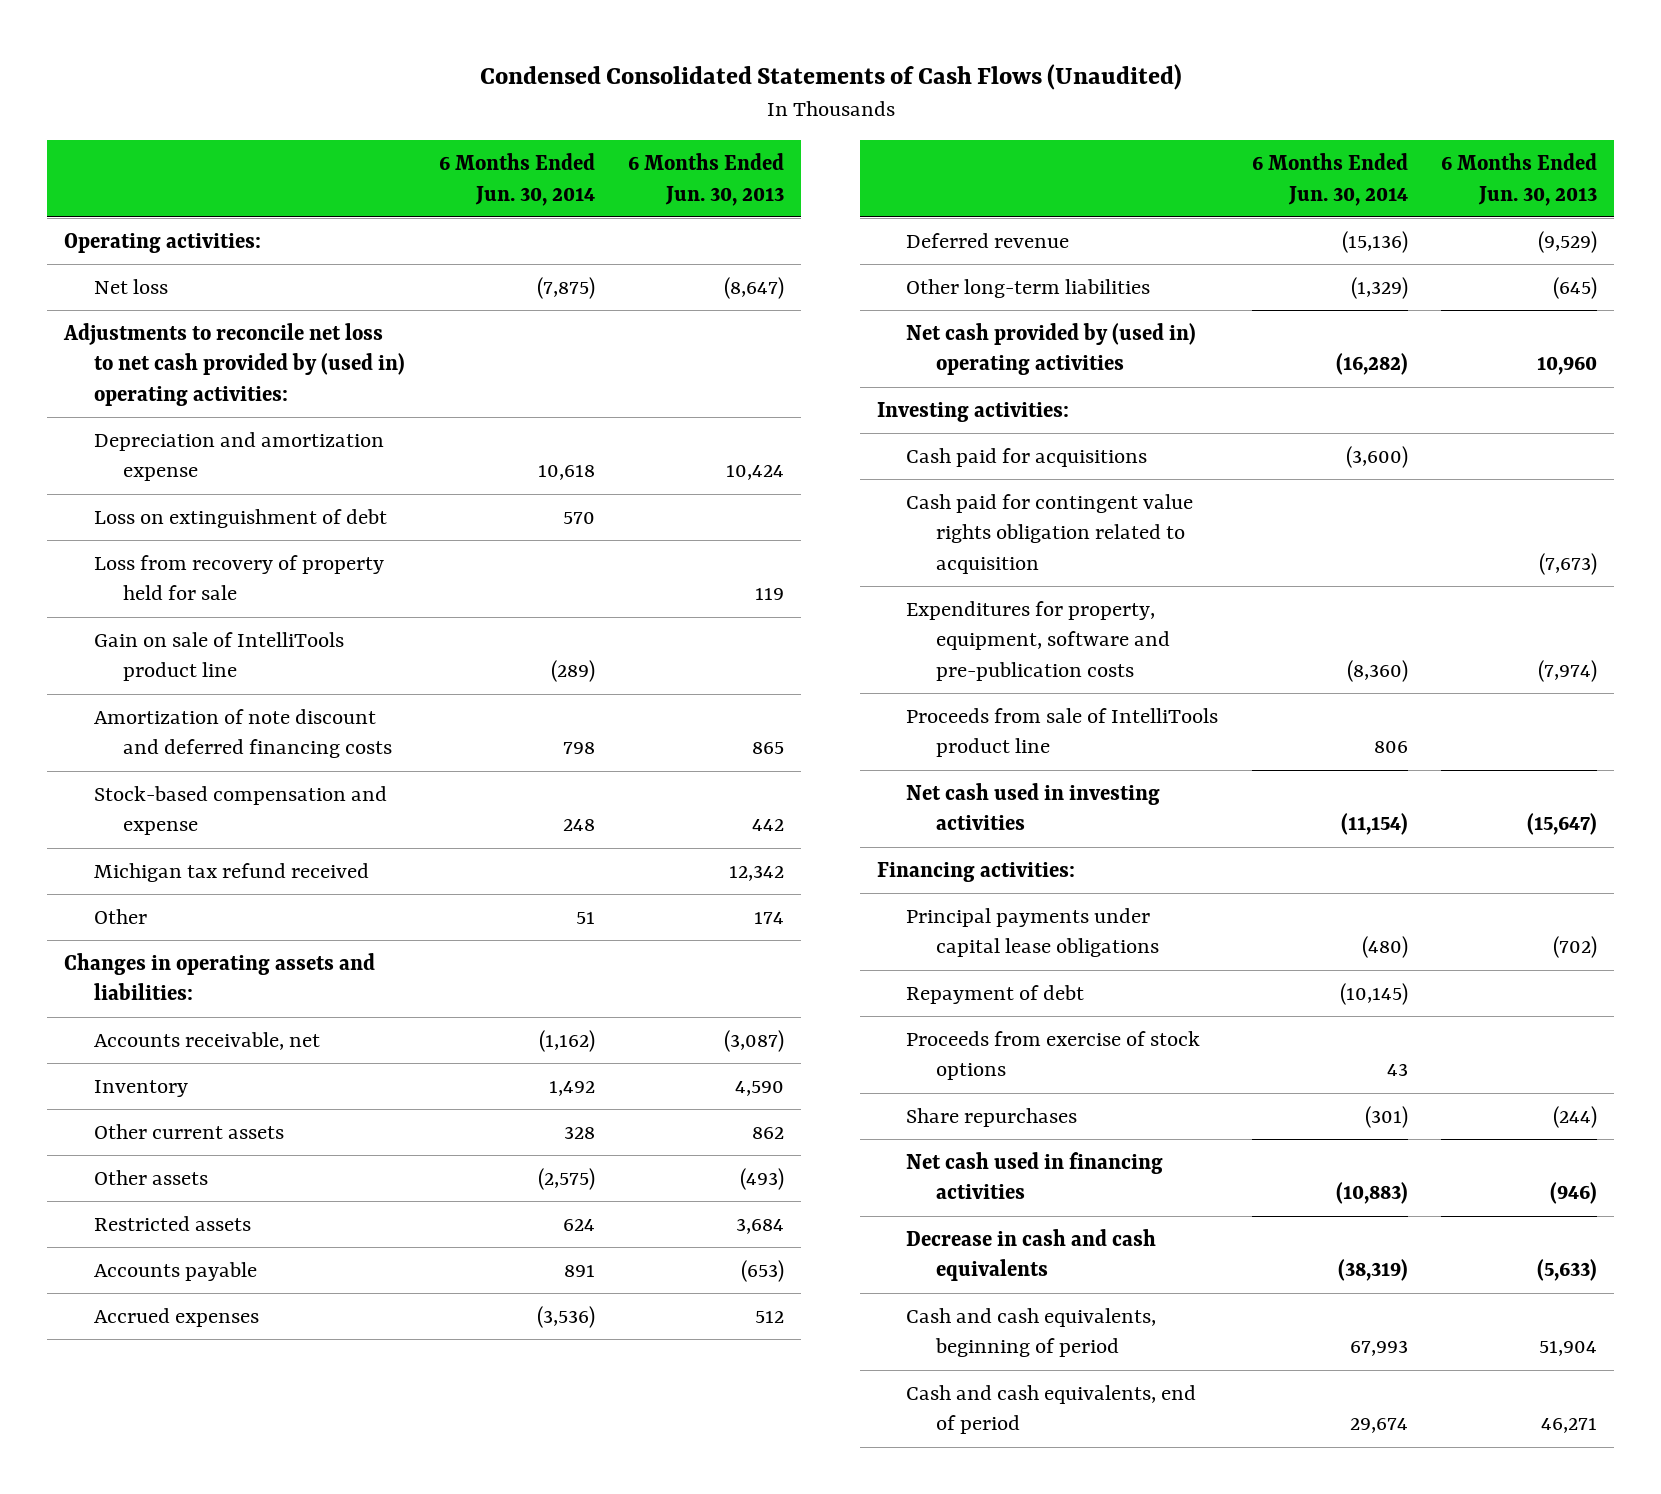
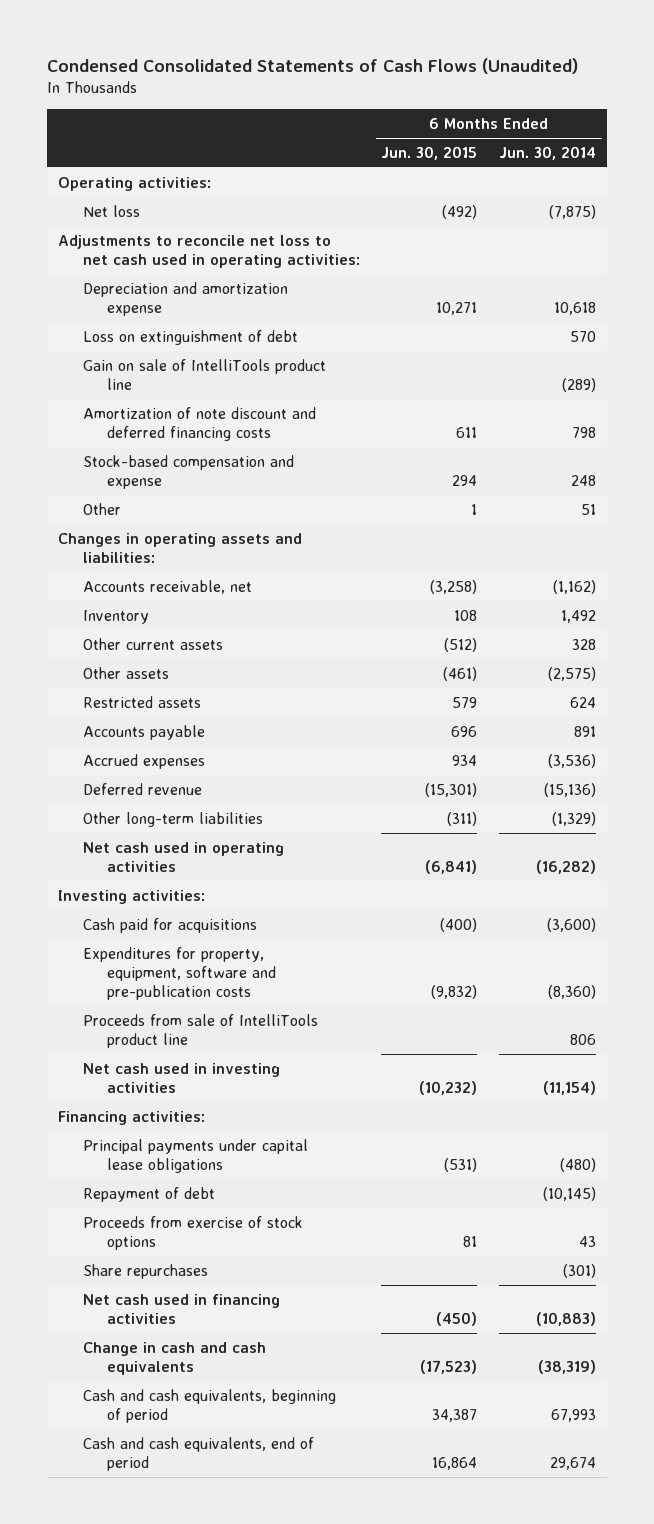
[628,152,785,206] 6 Months Ended Jun. 30, 2013 -> none
none -> [381,146,478,161] Jun. 30, 2015
[63,322,405,407] Adjustments to reconcile net loss to net cash provided by (used in) operating activities: -> [57,234,360,268] Adjustments to reconcile net loss to net cash used in operating activities:
[93,554,384,601] Loss from recovery of property held for sale -> none
[93,862,369,882] Michigan tax refund received -> none
[906,322,1197,376] Net cash provided by (used in) operating activities -> [82,841,284,872] Net cash used in operating activities
[906,493,1194,575] Cash paid for contingent value rights obligation related to acquisition -> none
[906,1228,1157,1282] Decrease in cash and cash equivalents -> [82,1341,266,1375] Change in cash and cash equivalents

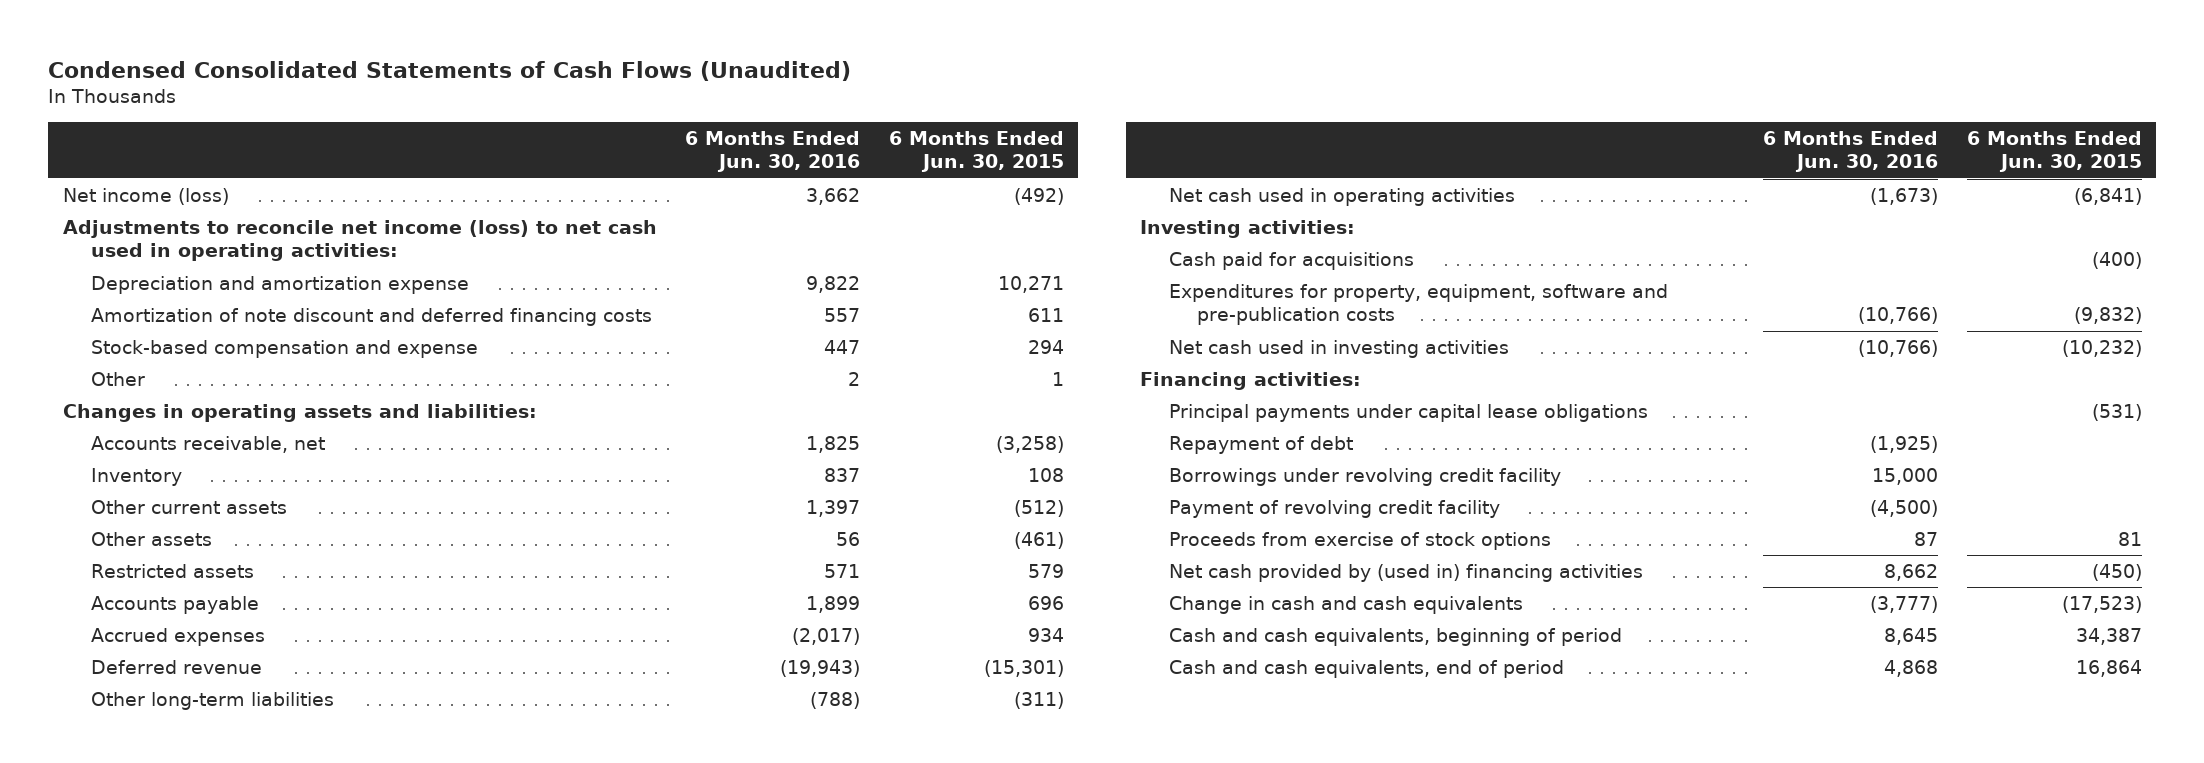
[499,146,597,161] Jun. 30, 2014 -> none
none -> [685,131,861,173] 6 Months Ended Jun. 30, 2016
[57,176,211,191] Operating activities: -> none
[82,204,140,217] Net loss -> [62,188,229,206] Net income (loss)
[57,234,360,268] Adjustments to reconcile net loss to net cash used in operating activities: -> [62,220,657,262] Adjustments to reconcile net income (loss) to net cash used in operating activities:
[82,329,298,345] Loss on extinguishment of debt -> none
[82,358,326,390] Gain on sale of IntelliTools product line -> none
[82,1013,318,1048] Proceeds from sale of IntelliTools product line -> none
none -> [1168,468,1561,487] Borrowings under revolving credit facility
none -> [1168,500,1500,519] Payment of revolving credit facility
[82,1263,208,1279] Share repurchases -> none
[82,1293,280,1324] Net cash used in financing activities -> [1168,564,1643,583] Net cash provided by (used in) financing activities

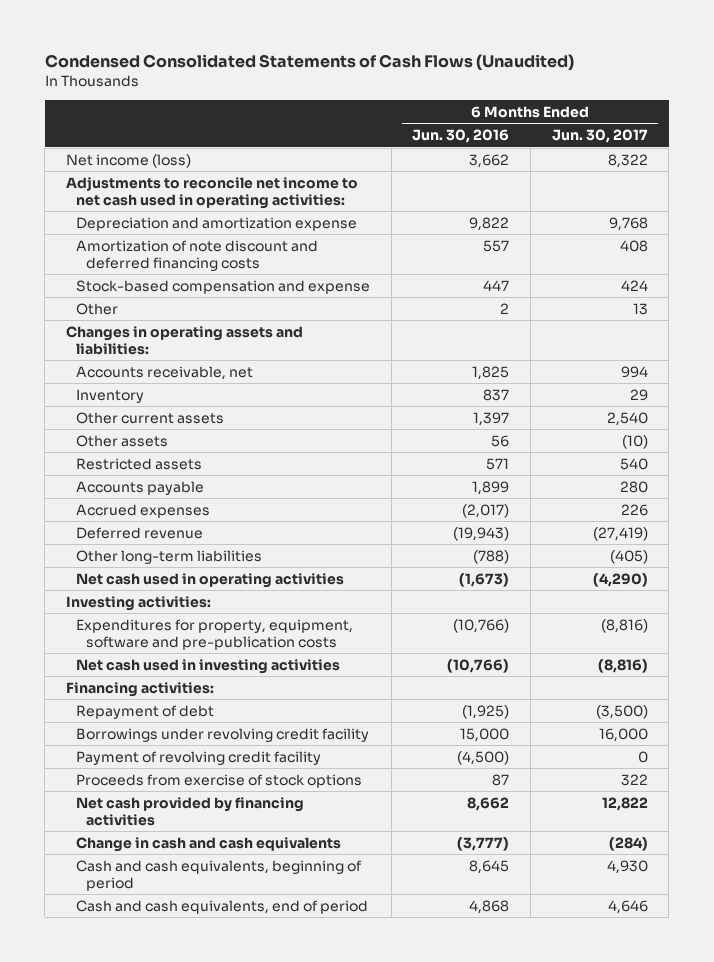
[889,131,1065,173] 6 Months Ended Jun. 30, 2015 -> none
none -> [551,129,648,144] Jun. 30, 2017
[62,220,657,262] Adjustments to reconcile net income (loss) to net cash used in operating activities: -> [66,176,359,209] Adjustments to reconcile net income to net cash used in operating activities:
[1168,252,1414,271] Cash paid for acquisitions -> none
[1168,404,1648,423] Principal payments under capital lease obligations -> none
[1168,564,1643,583] Net cash provided by (used in) financing activities -> [76,796,305,826] Net cash provided by financing activities

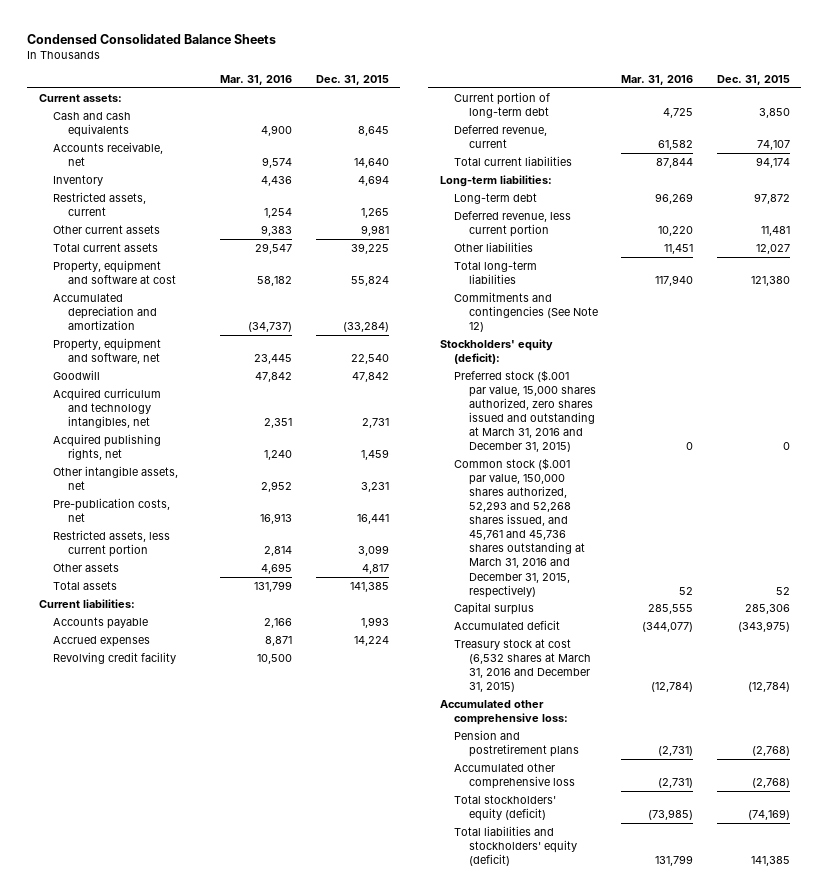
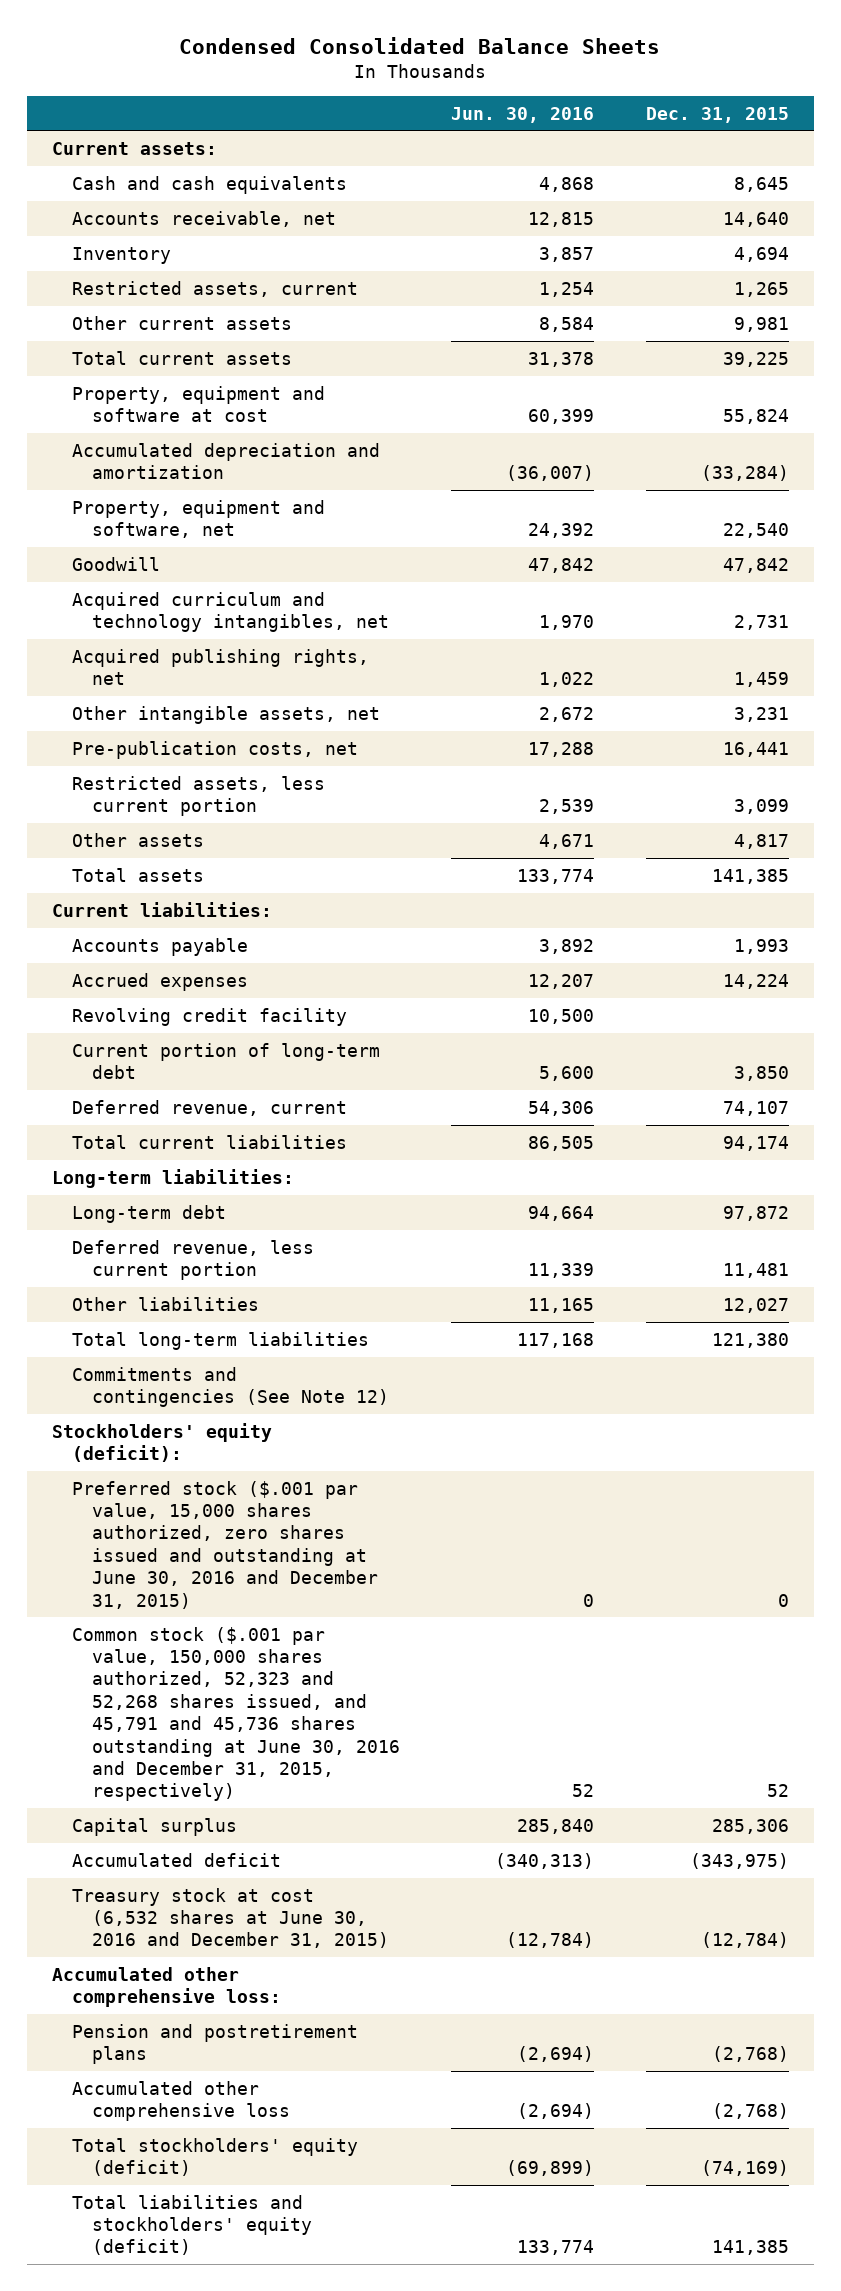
[220,75,293,86] Mar. 31, 2016 -> none
none -> [451,106,595,123] Jun. 30, 2016
[454,369,596,453] Preferred stock ($.001 par value, 15,000 shares authorized, zero shares issued and outstanding at March 31, 2016 and December 31, 2015) -> [72,1480,379,1609] Preferred stock ($.001 par value, 15,000 shares authorized, zero shares issued and outstanding at June 30, 2016 and December 31, 2015)
[454,457,585,598] Common stock ($.001 par value, 150,000 shares authorized, 52,293 and 52,268 shares issued, and 45,761 and 45,736 shares outstanding at March 31, 2016 and December 31, 2015, respectively) -> [72,1626,401,1802] Common stock ($.001 par value, 150,000 shares authorized, 52,323 and 52,268 shares issued, and 45,791 and 45,736 shares outstanding at June 30, 2016 and December 31, 2015, respectively)
[454,638,591,693] Treasury stock at cost (6,532 shares at March 31, 2016 and December 31, 2015) -> [72,1887,390,1949] Treasury stock at cost (6,532 shares at June 30, 2016 and December 31, 2015)

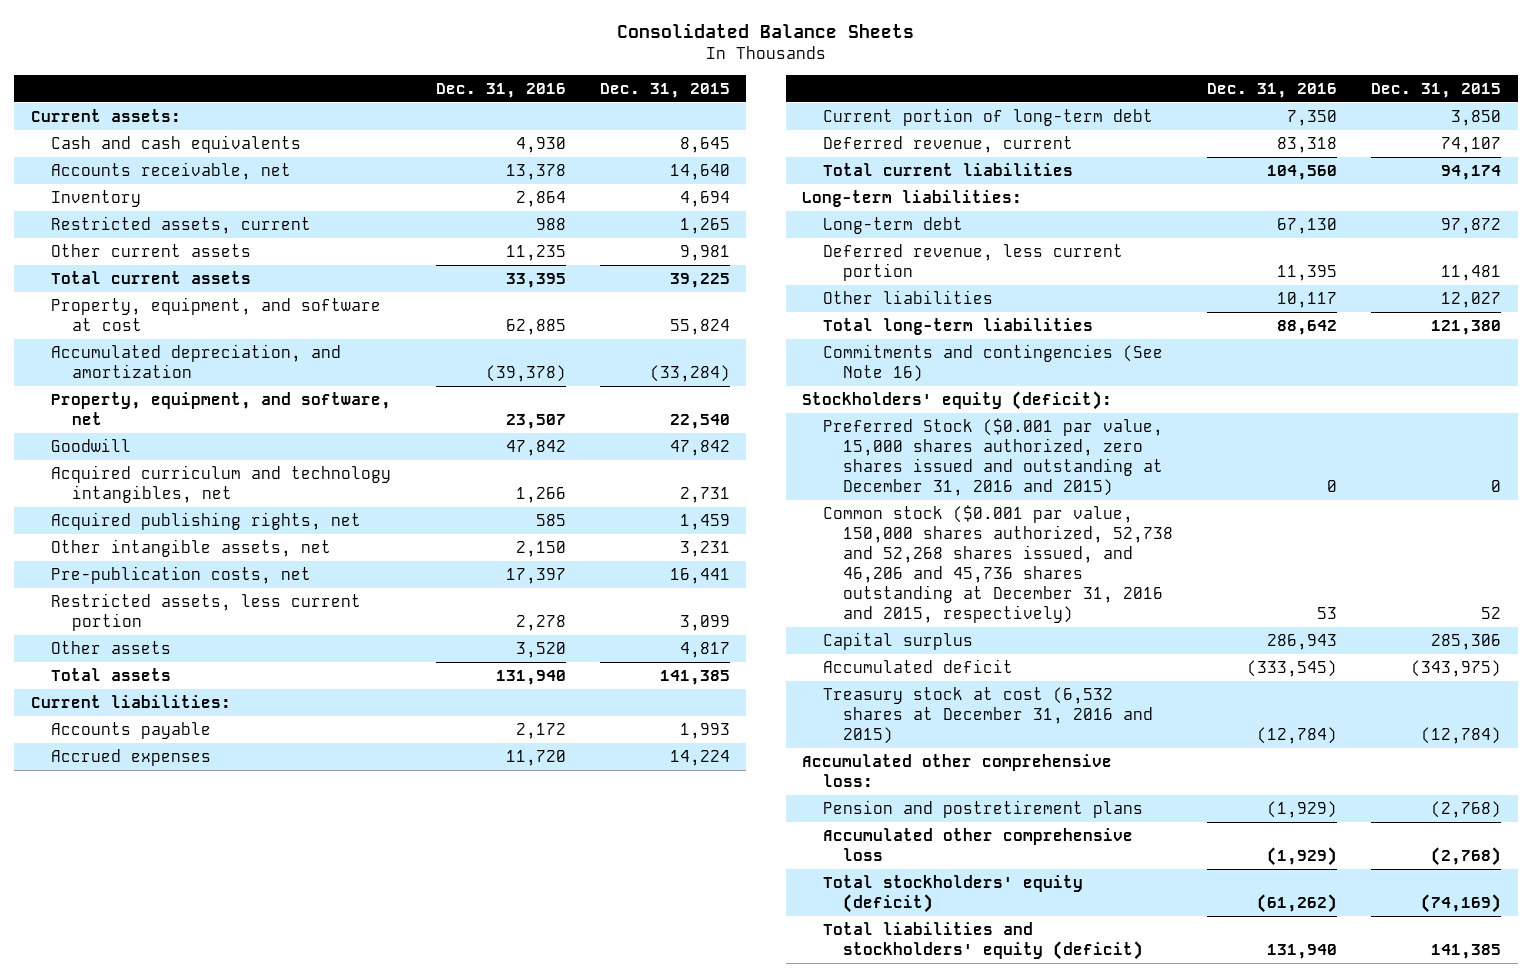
[179,37,661,55] Condensed Consolidated Balance Sheets -> [616,23,914,39] Consolidated Balance Sheets
[451,106,595,123] Jun. 30, 2016 -> none
none -> [435,82,566,98] Dec. 31, 2016
[72,385,326,423] Property, equipment and software at cost -> [51,296,382,331] Property, equipment, and software at cost
[72,442,381,480] Accumulated depreciation and amortization -> [51,343,342,378] Accumulated depreciation, and amortization
[72,499,326,539] Property, equipment and software, net -> [51,391,392,425] Property, equipment, and software, net
[72,1007,348,1026] Revolving credit facility -> none
[72,1366,390,1408] Commitments and contingencies (See Note 12) -> [822,343,1163,382] Commitments and contingencies (See Note 16)
[72,1480,379,1609] Preferred stock ($.001 par value, 15,000 shares authorized, zero shares issued and outstanding at June 30, 2016 and December 31, 2015) -> [822,417,1164,497] Preferred Stock ($0.001 par value, 15,000 shares authorized, zero shares issued and outstanding at December 31, 2016 and 2015)
[72,1626,401,1802] Common stock ($.001 par value, 150,000 shares authorized, 52,323 and 52,268 shares issued, and 45,791 and 45,736 shares outstanding at June 30, 2016 and December 31, 2015, respectively) -> [822,504,1174,624] Common stock ($0.001 par value, 150,000 shares authorized, 52,738 and 52,268 shares issued, and 46,206 and 45,736 shares outstanding at December 31, 2016 and 2015, respectively)
[72,1887,390,1949] Treasury stock at cost (6,532 shares at June 30, 2016 and December 31, 2015) -> [822,686,1154,744] Treasury stock at cost (6,532 shares at December 31, 2016 and 2015)

